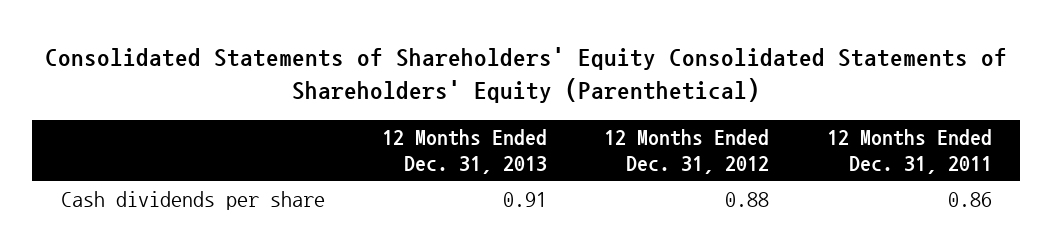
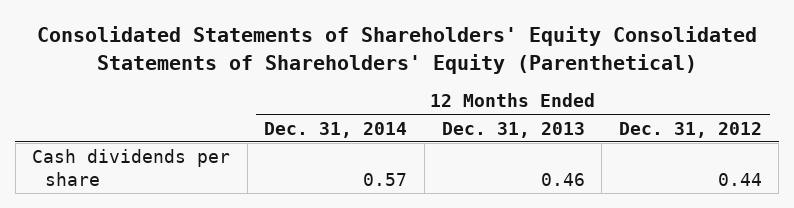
[826,128,992,175] 12 Months Ended Dec. 31, 2011 -> none
none -> [264,121,408,138] Dec. 31, 2014
[502,191,547,207] 0.91 -> [540,172,585,186] 0.46
[725,191,770,207] 0.88 -> [717,172,762,186] 0.44

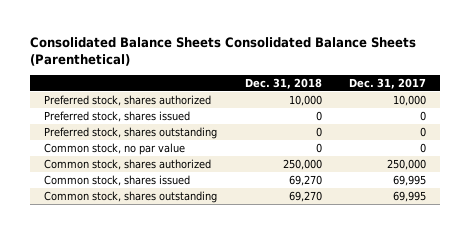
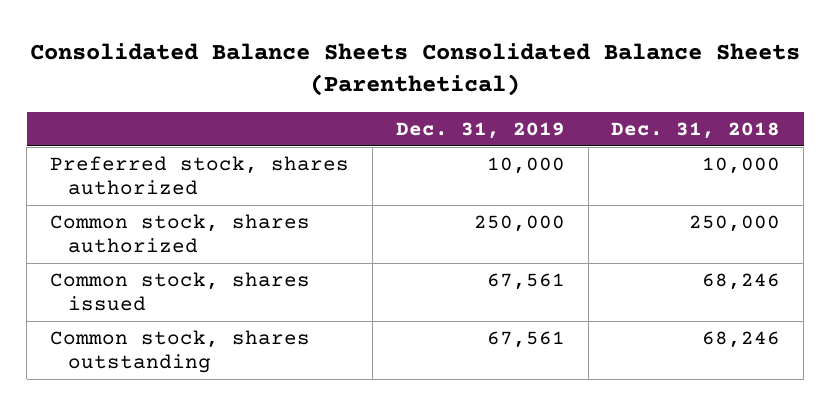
[349,77,427,89] Dec. 31, 2017 -> none
none -> [395,122,565,140] Dec. 31, 2019
[43,110,190,122] Preferred stock, shares issued -> none
[43,126,217,139] Preferred stock, shares outstanding -> none
[43,142,185,155] Common stock, no par value -> none
[288,174,322,186] 69,270 -> [702,272,781,290] 68,246
[288,190,322,202] 69,270 -> [702,330,781,348] 68,246

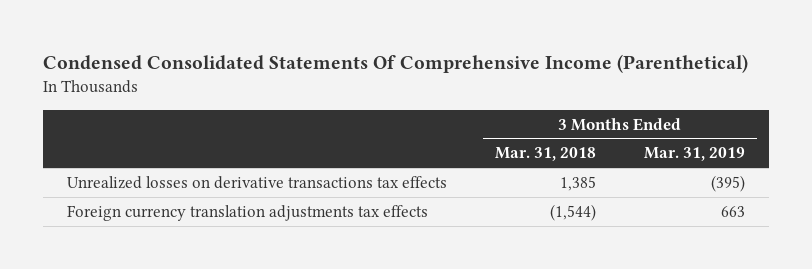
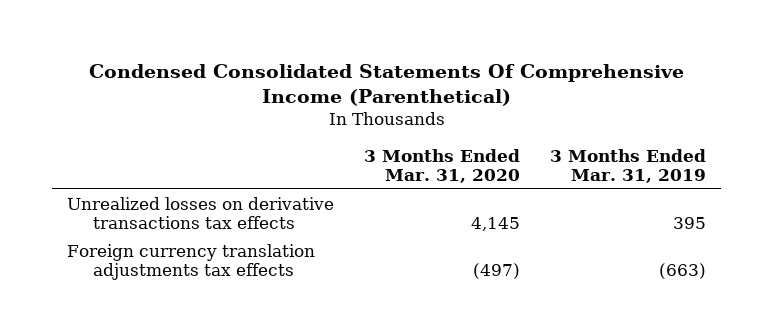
[494,147,596,162] Mar. 31, 2018 -> none
none -> [364,148,521,183] 3 Months Ended Mar. 31, 2020
[711,174,746,192] (395) -> [673,216,707,229] 395
[721,205,746,217] 663 -> [659,262,707,279] (663)

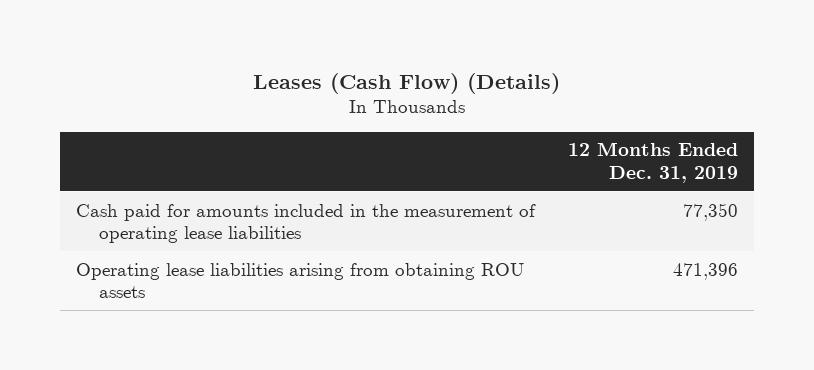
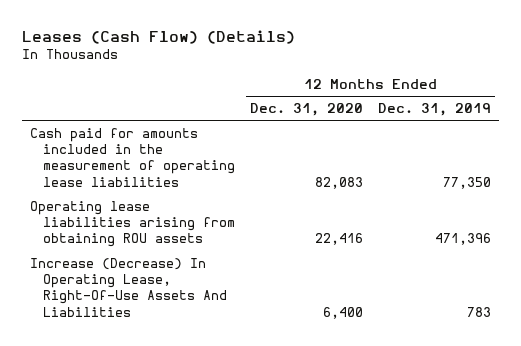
none -> [250,103,364,117] Dec. 31, 2020
none -> [29,257,227,317] Increase (Decrease) In Operating Lease, Right-Of-Use Assets And Liabilities

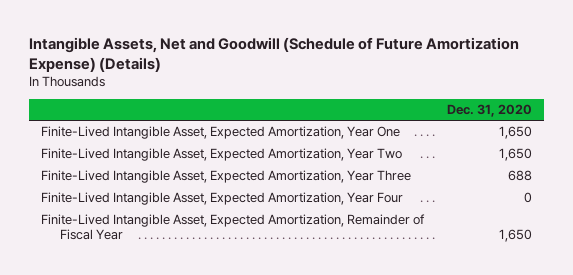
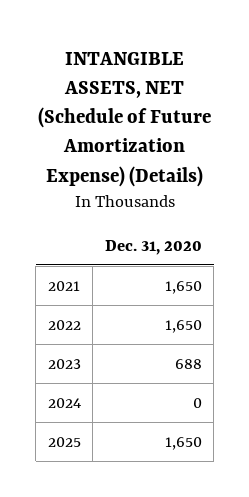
[28,36,519,72] Intangible Assets, Net and Goodwill (Schedule of Future Amortization Expense) (Details) -> [37,51,211,187] INTANGIBLE ASSETS, NET (Schedule of Future Amortization Expense) (Details)
[40,126,400,140] Finite-Lived Intangible Asset, Expected Amortization, Year One -> [47,280,80,291] 2021
[40,148,402,162] Finite-Lived Intangible Asset, Expected Amortization, Year Two -> [47,319,81,330] 2022
[40,170,411,184] Finite-Lived Intangible Asset, Expected Amortization, Year Three -> [47,358,81,369] 2023
[40,192,403,206] Finite-Lived Intangible Asset, Expected Amortization, Year Four -> [47,397,81,408] 2024
[40,214,425,241] Finite-Lived Intangible Asset, Expected Amortization, Remainder of Fiscal Year -> [47,436,81,447] 2025

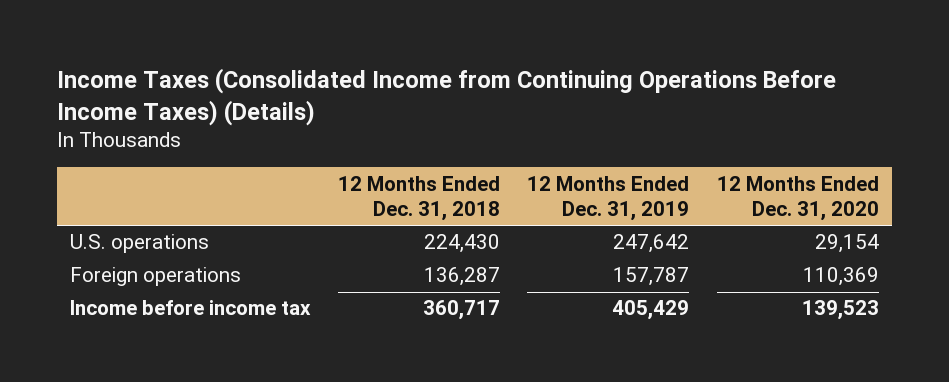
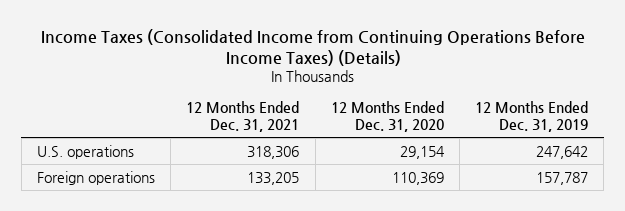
[337,175,500,221] 12 Months Ended Dec. 31, 2018 -> none
none -> [186,101,300,132] 12 Months Ended Dec. 31, 2021
[70,300,312,316] Income before income tax -> none

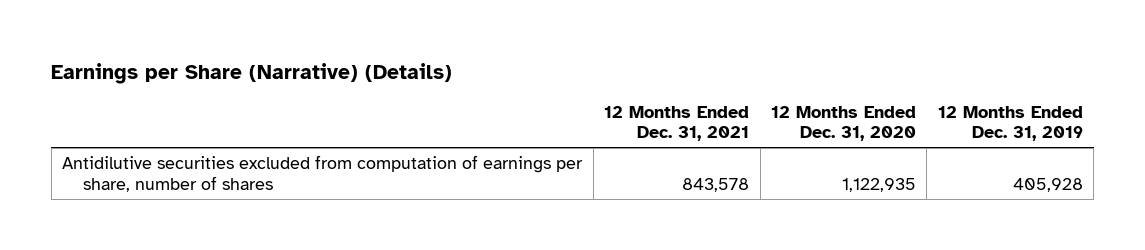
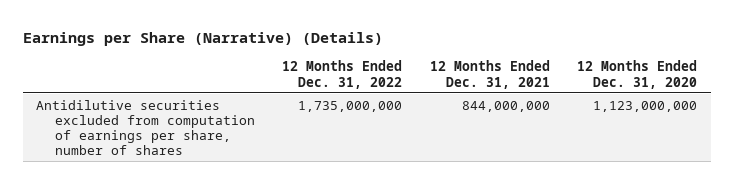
[937,105,1083,142] 12 Months Ended Dec. 31, 2019 -> none
none -> [282,60,403,89] 12 Months Ended Dec. 31, 2022
[682,177,750,192] 843,578 -> [461,100,550,112] 844,000,000
[841,177,916,192] 1,122,935 -> [593,100,698,112] 1,123,000,000

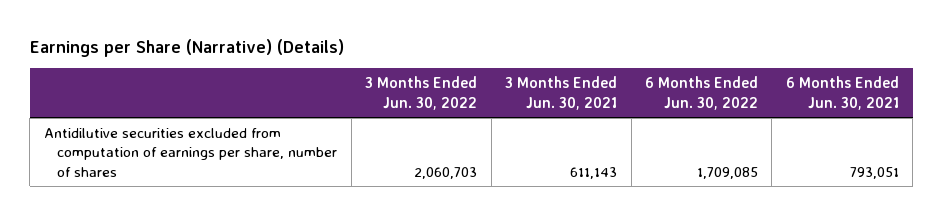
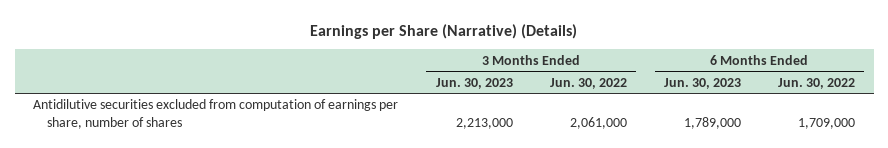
[505,76,618,110] 3 Months Ended Jun. 30, 2021 -> none
[785,76,899,110] 6 Months Ended Jun. 30, 2021 -> none
none -> [435,77,513,89] Jun. 30, 2023
none -> [663,77,741,89] Jun. 30, 2023
[414,166,478,179] 2,060,703 -> [569,116,627,129] 2,061,000
[696,166,758,179] 1,709,085 -> [797,117,855,129] 1,709,000

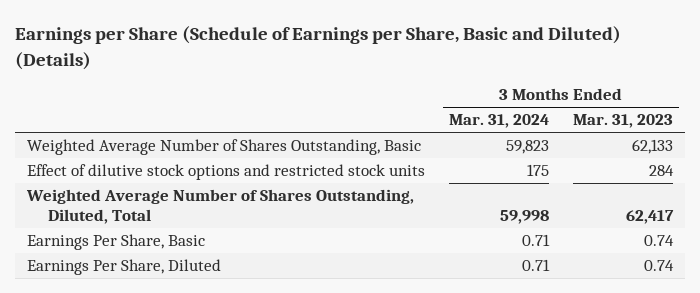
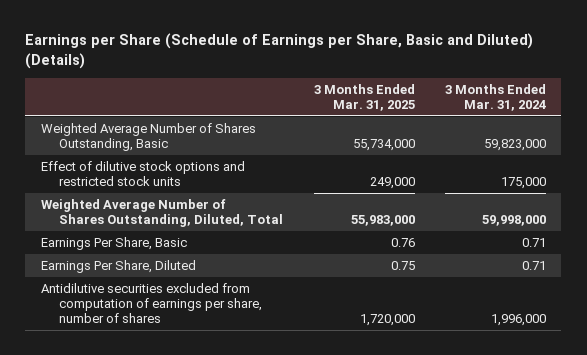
[573,114,674,129] Mar. 31, 2023 -> none
none -> [313,83,415,111] 3 Months Ended Mar. 31, 2025
[506,140,550,155] 59,823 -> [484,139,547,152] 59,823,000
[527,164,550,177] 175 -> [501,177,547,190] 175,000
[500,209,550,224] 59,998 -> [482,215,547,227] 59,998,000
none -> [40,282,263,324] Antidilutive securities excluded from computation of earnings per share, number of shares

